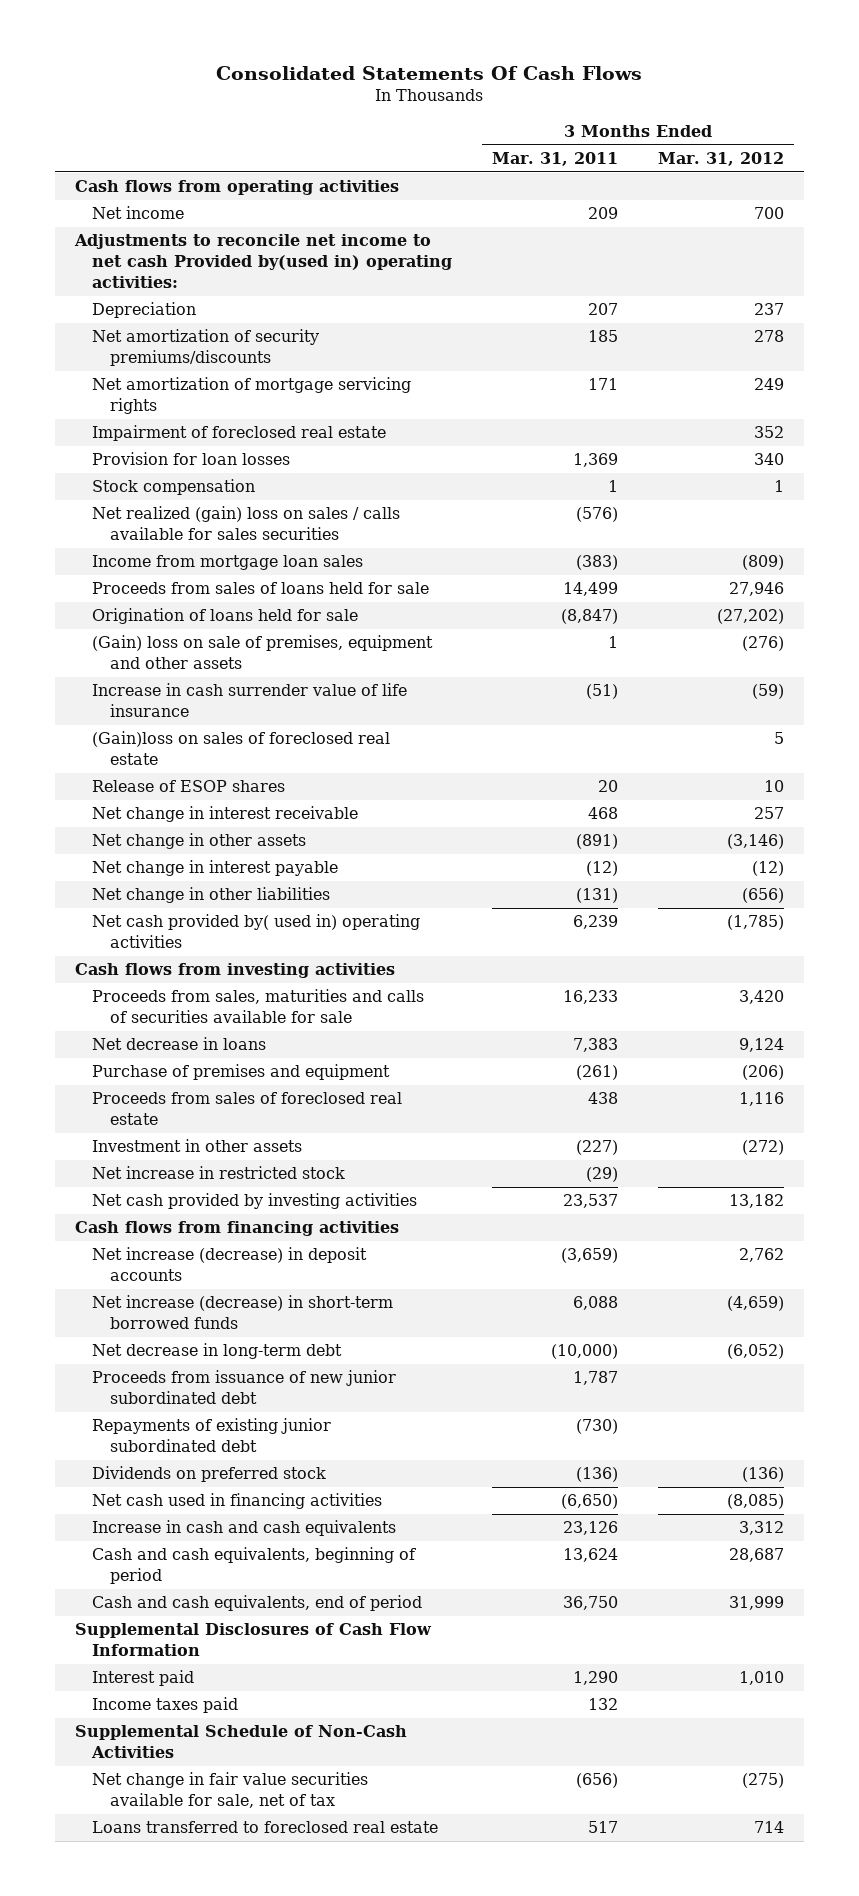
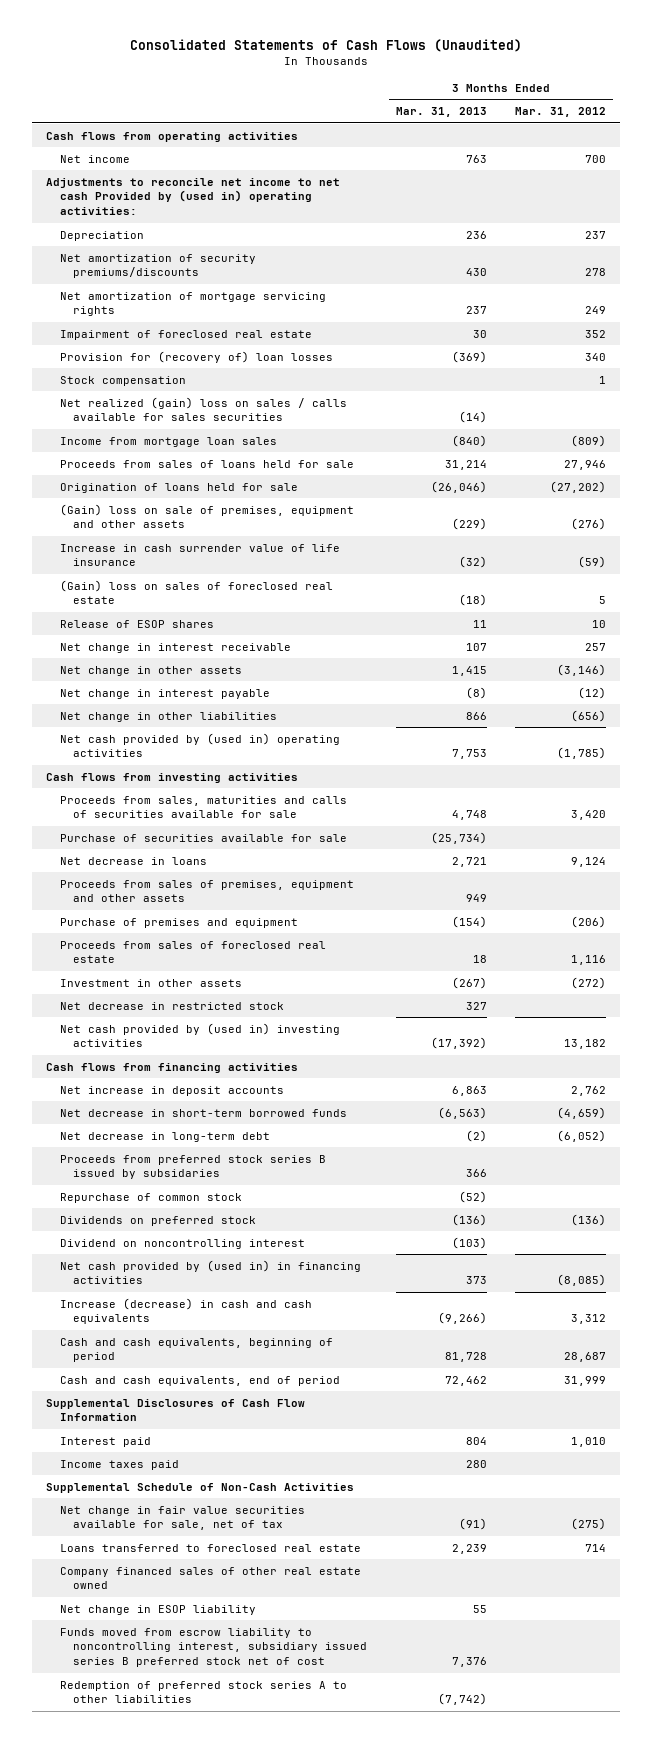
[216,65,643,80] Consolidated Statements Of Cash Flows -> [130,38,523,52] Consolidated Statements of Cash Flows (Unaudited)
[492,151,619,166] Mar. 31, 2011 -> none
none -> [395,107,487,118] Mar. 31, 2013
[73,234,453,289] Adjustments to reconcile net income to net cash Provided by(used in) operating activities: -> [46,177,341,215] Adjustments to reconcile net income to net cash Provided by (used in) operating activities:
[92,452,291,466] Provision for loan losses -> [59,350,333,363] Provision for (recovery of) loan losses
[92,731,391,766] (Gain)loss on sales of foreclosed real estate -> [59,579,333,605] (Gain) loss on sales of foreclosed real estate
[92,914,421,949] Net cash provided by( used in) operating activities -> [59,732,340,758] Net cash provided by (used in) operating activities
none -> [59,833,347,842] Purchase of securities available for sale
none -> [59,879,354,903] Proceeds from sales of premises, equipment and other assets
[92,1166,346,1180] Net increase in restricted stock -> [59,1001,284,1010] Net decrease in restricted stock
[92,1193,418,1210] Net cash provided by investing activities -> [59,1022,340,1048] Net cash provided by (used in) investing activities
[92,1247,368,1282] Net increase (decrease) in deposit accounts -> [59,1085,284,1096] Net increase in deposit accounts
[92,1295,394,1330] Net increase (decrease) in short-term borrowed funds -> [59,1108,347,1117] Net decrease in short-term borrowed funds
[92,1370,397,1405] Proceeds from issuance of new junior subordinated debt -> none
[92,1418,332,1453] Repayments of existing junior subordinated debt -> none
none -> [59,1154,326,1180] Proceeds from preferred stock series B issued by subsidaries
none -> [59,1192,242,1203] Repurchase of common stock
none -> [59,1238,305,1249] Dividend on noncontrolling interest
[92,1493,383,1510] Net cash used in financing activities -> [59,1259,361,1285] Net cash provided by (used in) in financing activities
[92,1520,397,1537] Increase in cash and cash equivalents -> [59,1297,312,1325] Increase (decrease) in cash and cash equivalents
none -> [59,1566,361,1590] Company financed sales of other real estate owned
none -> [59,1604,256,1615] Net change in ESOP liability
none -> [59,1627,368,1667] Funds moved from escrow liability to noncontrolling interest, subsidiary issued series B preferred stock net of cost
none -> [59,1680,347,1704] Redemption of preferred stock series A to other liabilities

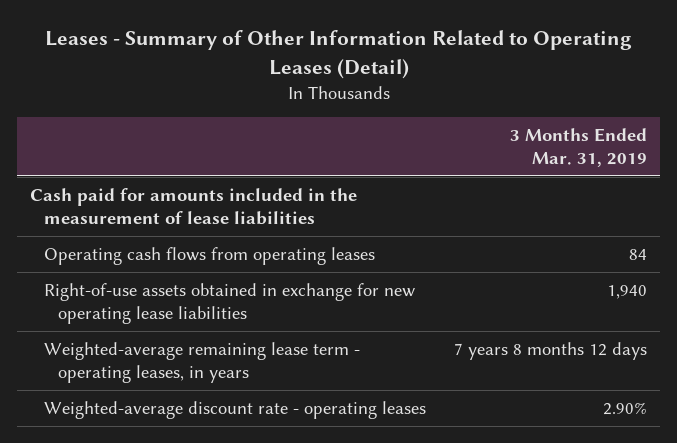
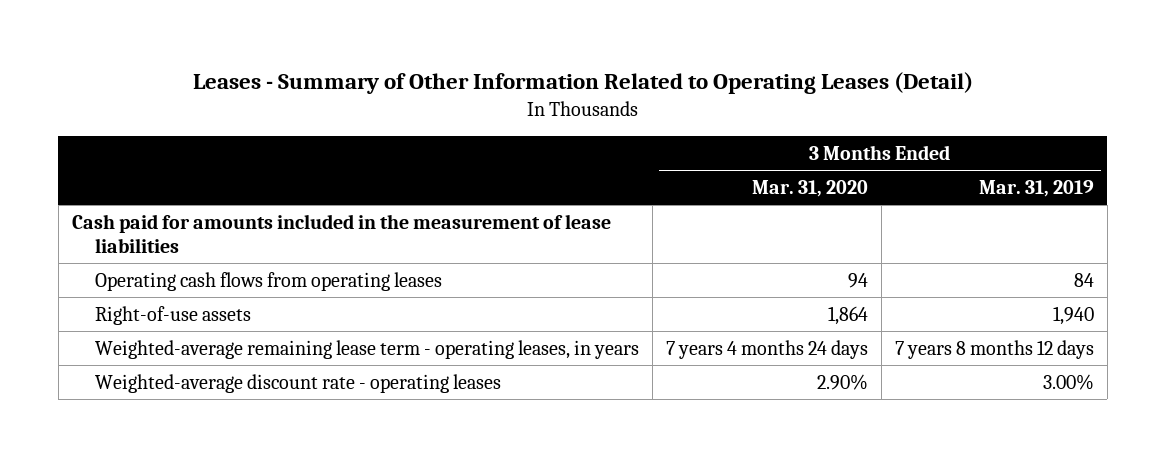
none -> [751,179,868,197] Mar. 31, 2020
[44,282,416,324] Right-of-use assets obtained in exchange for new operating lease liabilities -> [94,305,251,325] Right-of-use assets
[602,401,647,415] 2.90% -> [1042,373,1094,390] 3.00%

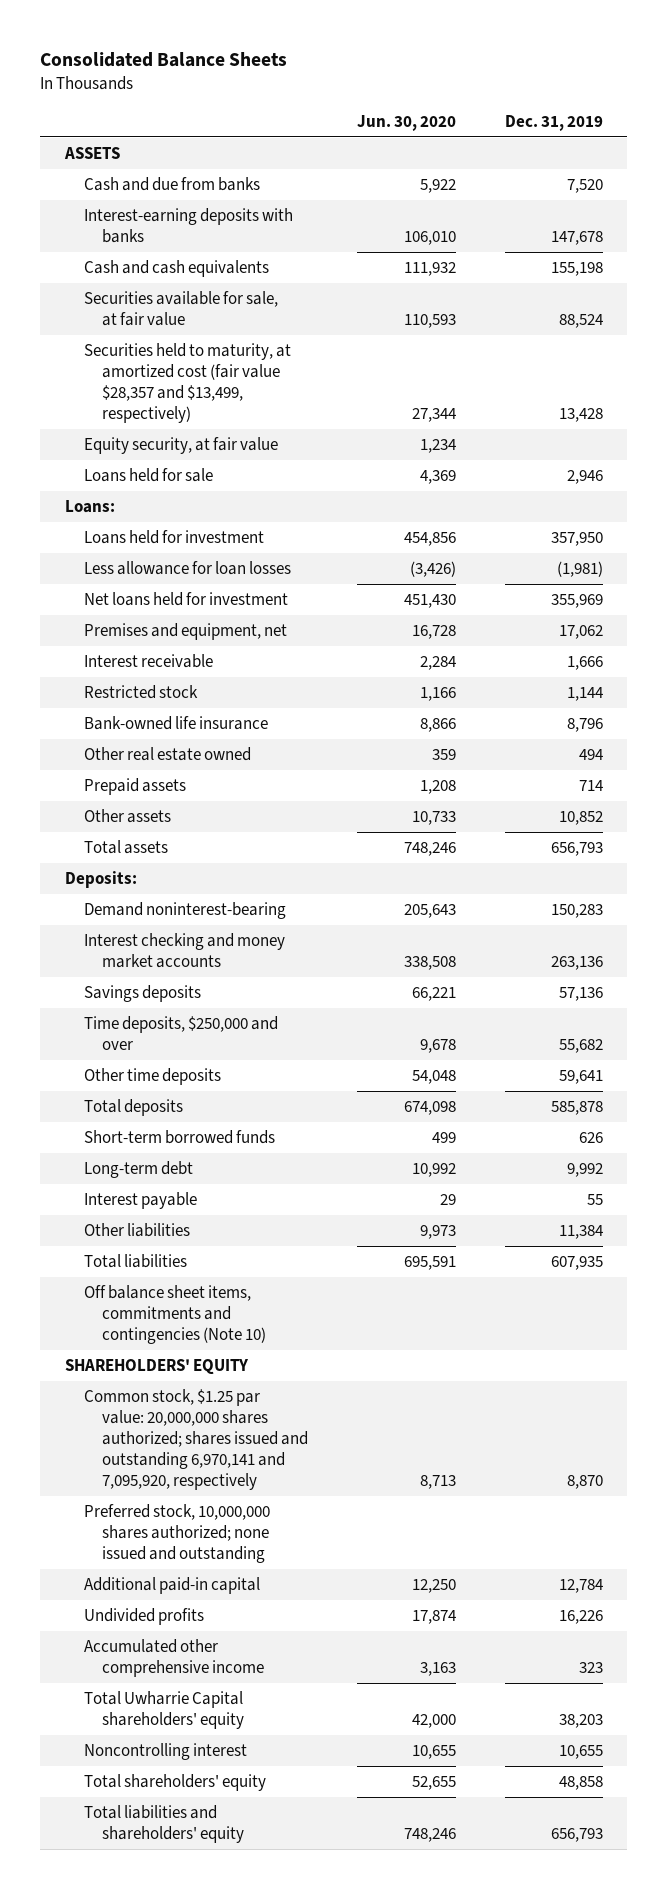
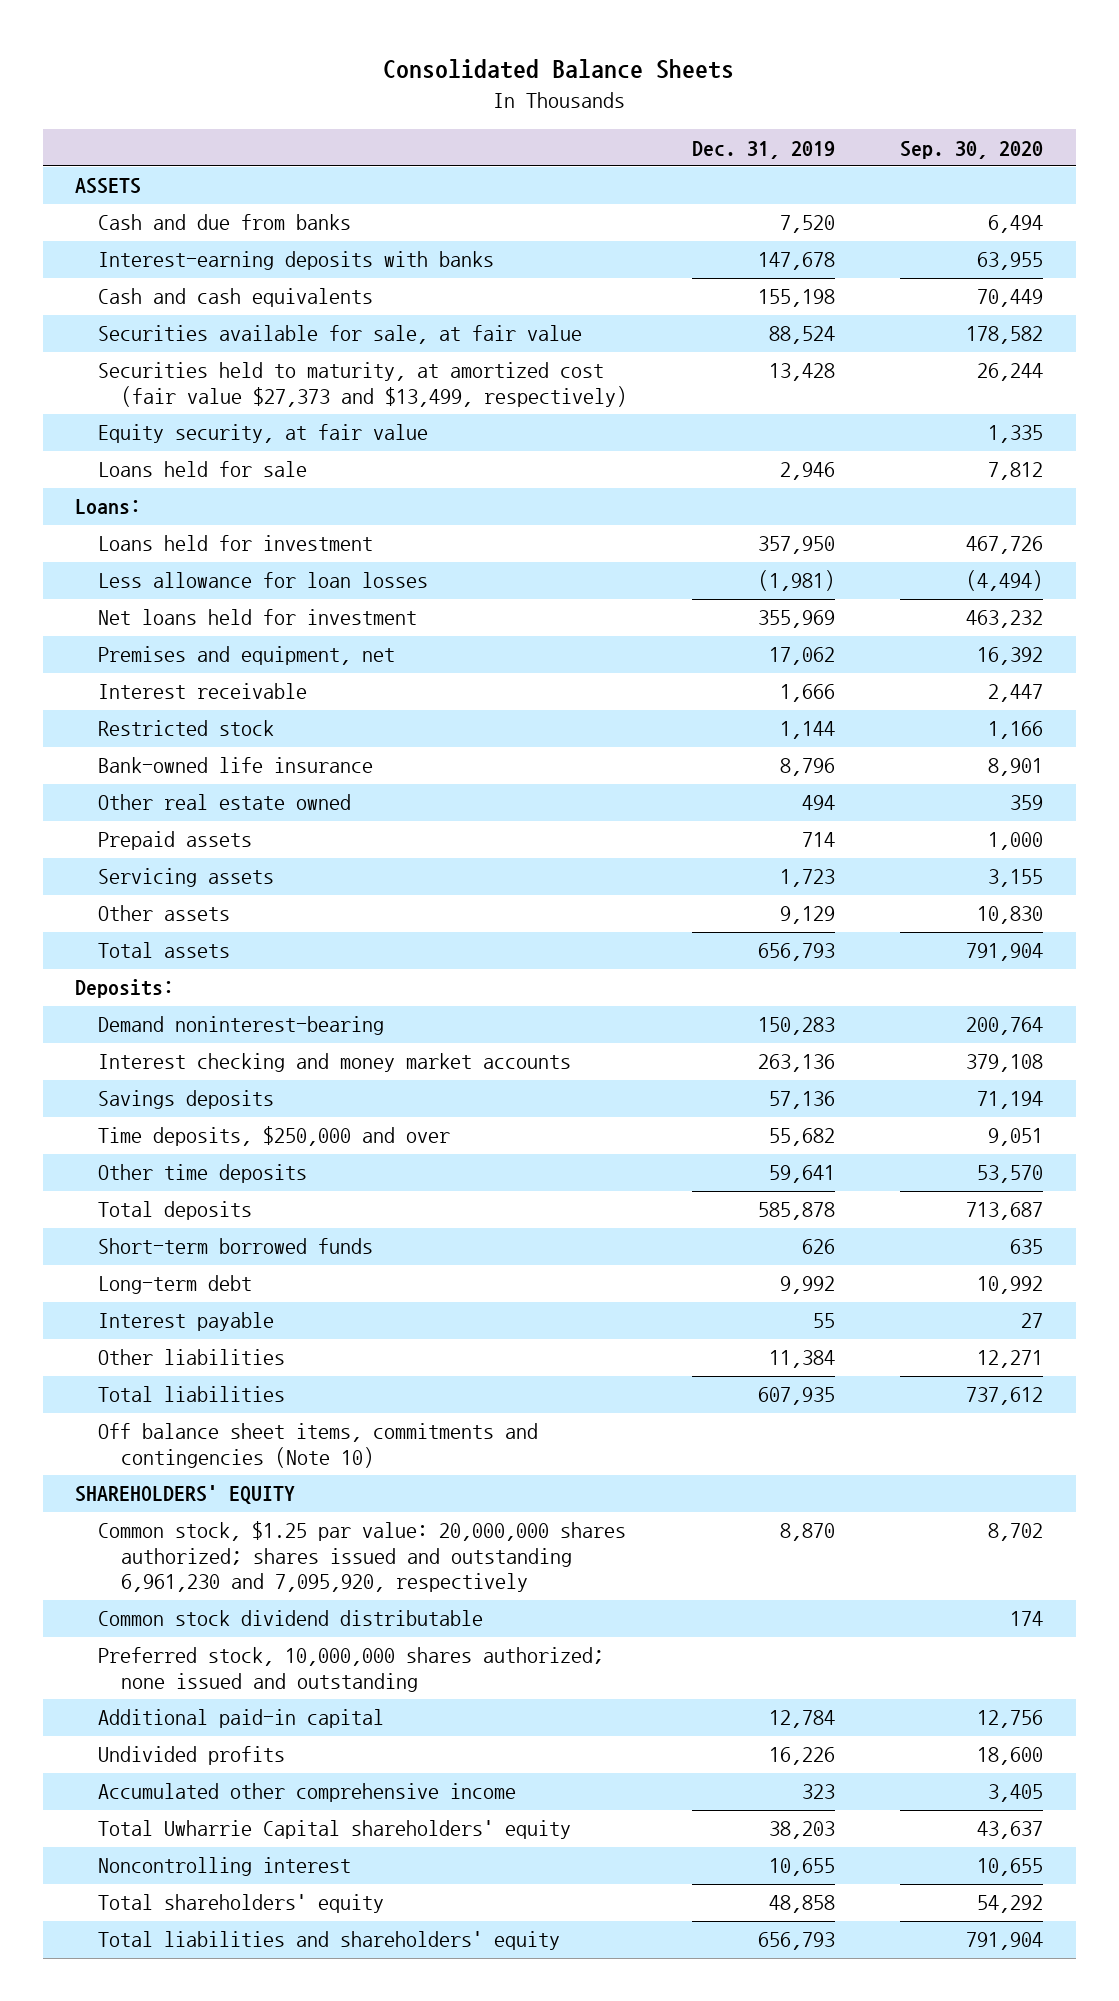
[357,114,457,131] Jun. 30, 2020 -> none
none -> [900,140,1044,159] Sep. 30, 2020
[83,342,291,423] Securities held to maturity, at amortized cost (fair value $28,357 and $13,499, respectively) -> [98,362,628,407] Securities held to maturity, at amortized cost (fair value $27,373 and $13,499, respectively)
none -> [98,868,275,888] Servicing assets
[558,810,603,825] 10,852 -> [780,906,836,925] 9,129
[83,1388,309,1490] Common stock, $1.25 par value: 20,000,000 shares authorized; shares issued and outstanding 6,970,141 and 7,095,920, respectively -> [98,1521,627,1593] Common stock, $1.25 par value: 20,000,000 shares authorized; shares issued and outstanding 6,961,230 and 7,095,920, respectively
none -> [98,1610,484,1627] Common stock dividend distributable

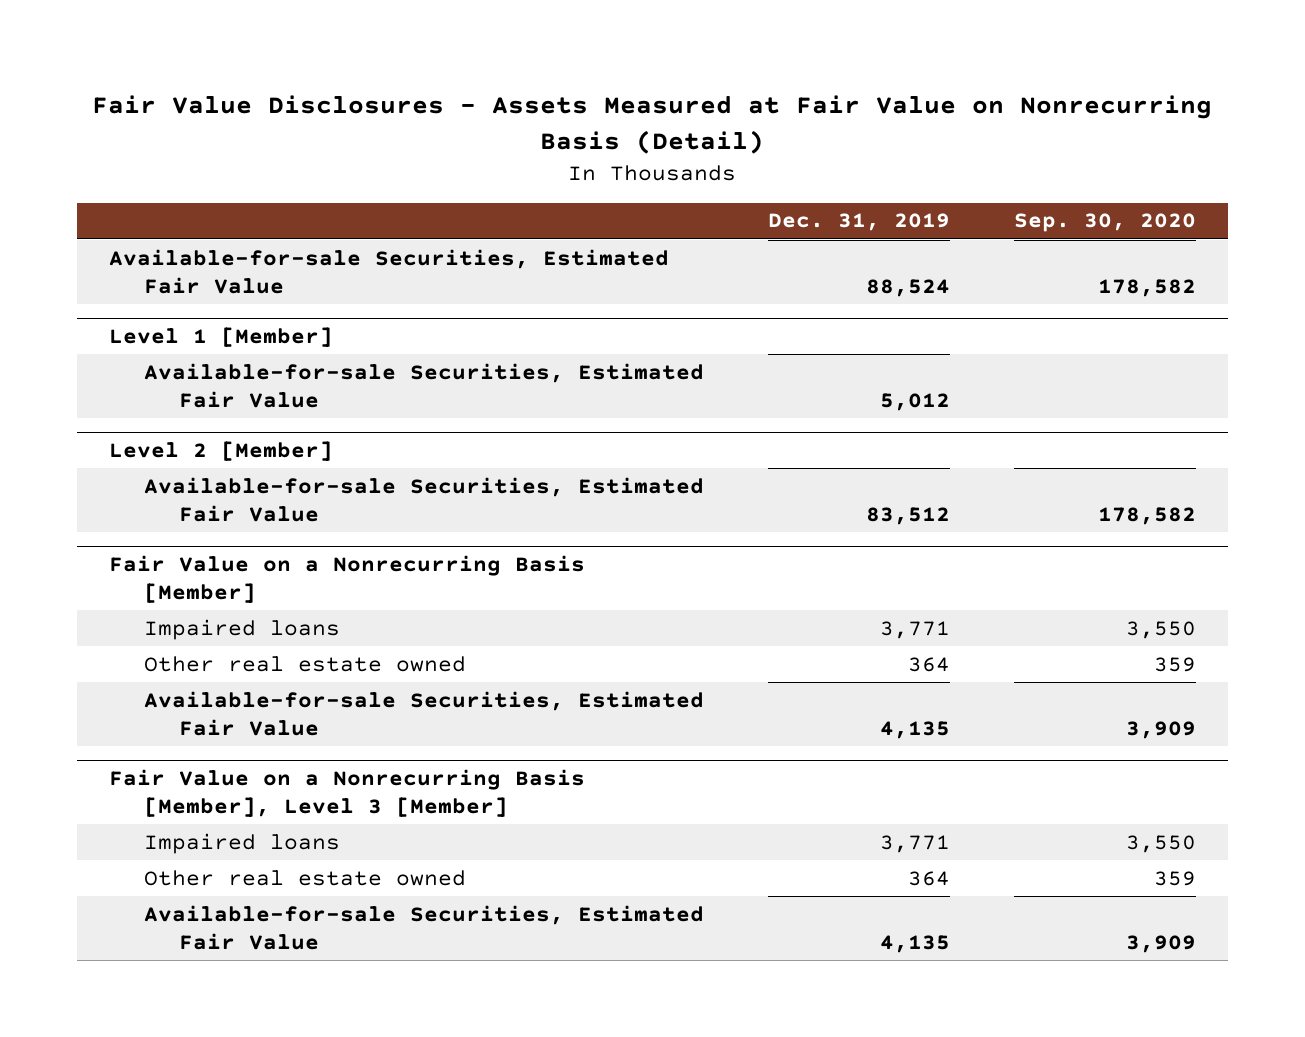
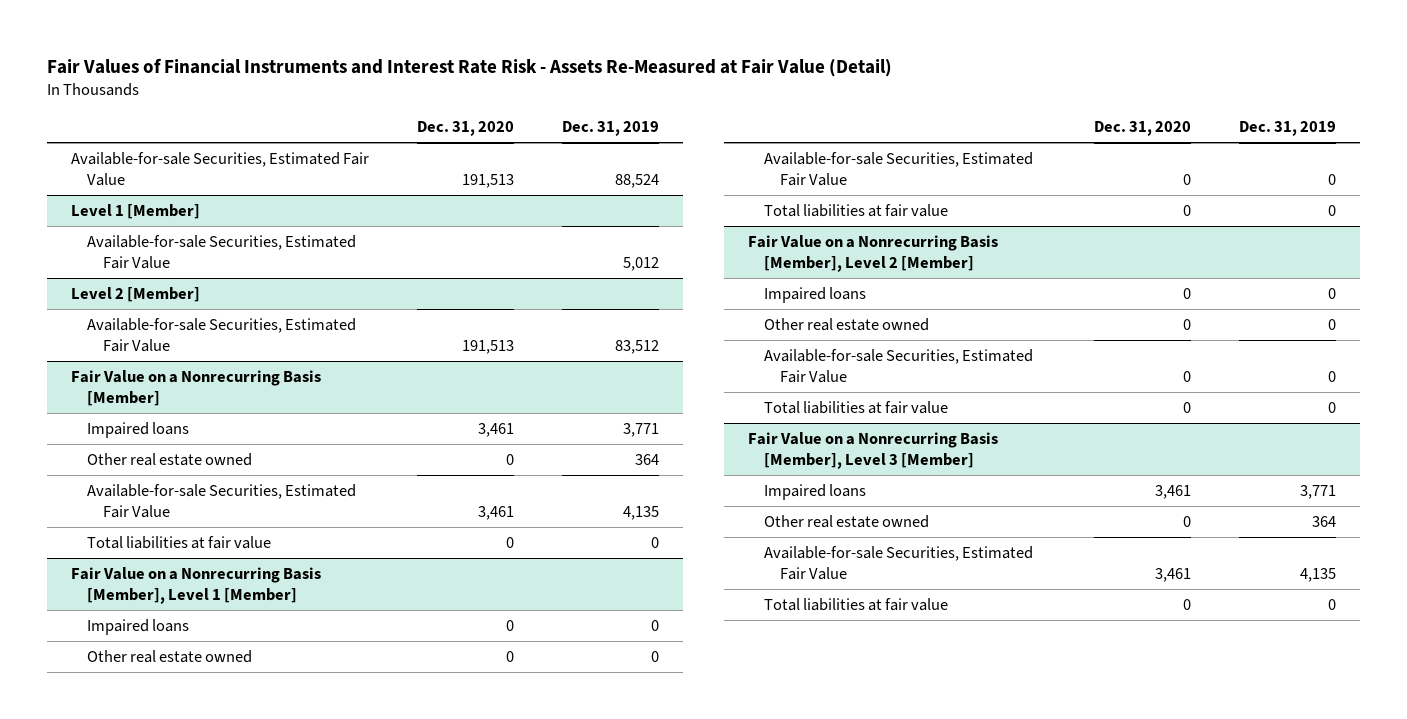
[92,94,1213,154] Fair Value Disclosures - Assets Measured at Fair Value on Nonrecurring Basis (Detail) -> [47,57,893,77] Fair Values of Financial Instruments and Interest Rate Risk - Assets Re-Measured at Fair Value (Detail)
[1013,213,1196,233] Sep. 30, 2020 -> none
none -> [417,121,515,137] Dec. 31, 2020
none -> [87,535,272,549] Total liabilities at fair value
none -> [71,566,322,605] Fair Value on a Nonrecurring Basis [Member], Level 1 [Member]
none -> [87,618,190,635] Impaired loans
none -> [87,649,253,663] Other real estate owned
none -> [764,151,1034,187] Available-for-sale Securities, Estimated Fair Value
none -> [764,203,949,217] Total liabilities at fair value
none -> [748,234,999,273] Fair Value on a Nonrecurring Basis [Member], Level 2 [Member]
none -> [764,286,867,303] Impaired loans
none -> [764,317,930,331] Other real estate owned
none -> [764,348,1034,384] Available-for-sale Securities, Estimated Fair Value
none -> [764,400,949,414] Total liabilities at fair value
none -> [764,597,949,611] Total liabilities at fair value

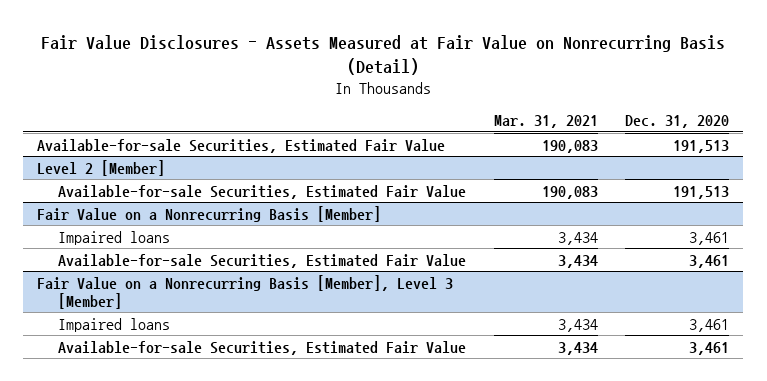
[47,57,893,77] Fair Values of Financial Instruments and Interest Rate Risk - Assets Re-Measured at Fair Value (Detail) -> [41,34,726,75] Fair Value Disclosures - Assets Measured at Fair Value on Nonrecurring Basis (Detail)
[562,121,660,137] Dec. 31, 2019 -> none
none -> [493,115,598,129] Mar. 31, 2021
[71,203,201,219] Level 1 [Member] -> none
[87,234,357,270] Available-for-sale Securities, Estimated Fair Value -> none
[87,452,253,466] Other real estate owned -> none
[87,535,272,549] Total liabilities at fair value -> none
[71,566,322,605] Fair Value on a Nonrecurring Basis [Member], Level 1 [Member] -> none
[87,618,190,635] Impaired loans -> none
[87,649,253,663] Other real estate owned -> none
[764,151,1034,187] Available-for-sale Securities, Estimated Fair Value -> none
[764,203,949,217] Total liabilities at fair value -> none
[748,234,999,273] Fair Value on a Nonrecurring Basis [Member], Level 2 [Member] -> none
[764,286,867,303] Impaired loans -> none
[764,317,930,331] Other real estate owned -> none
[764,348,1034,384] Available-for-sale Securities, Estimated Fair Value -> none
[764,400,949,414] Total liabilities at fair value -> none
[764,514,930,528] Other real estate owned -> none
[764,597,949,611] Total liabilities at fair value -> none

